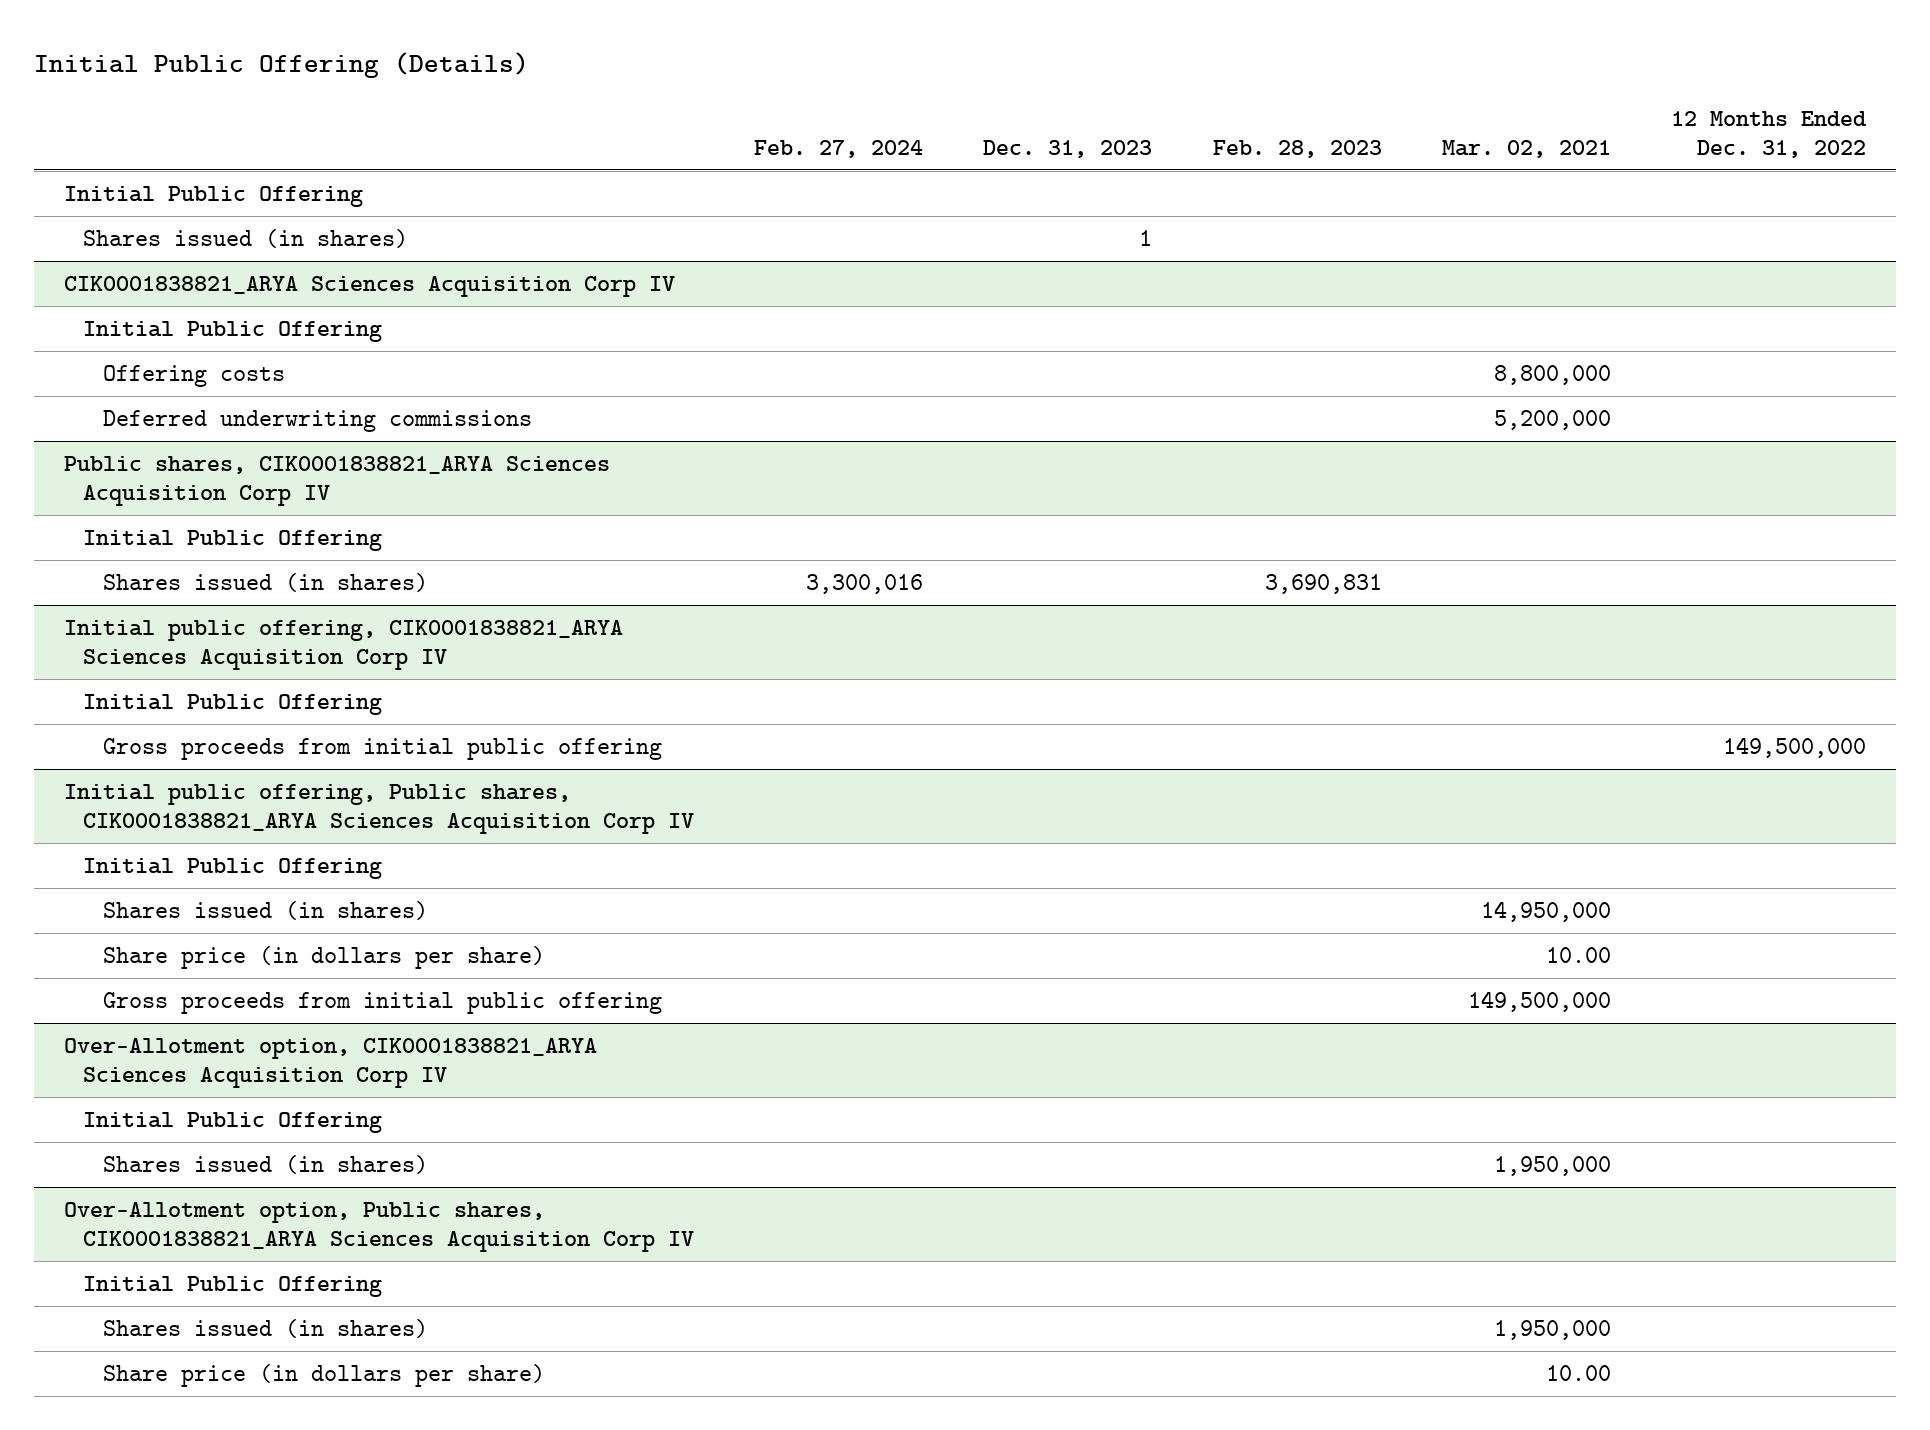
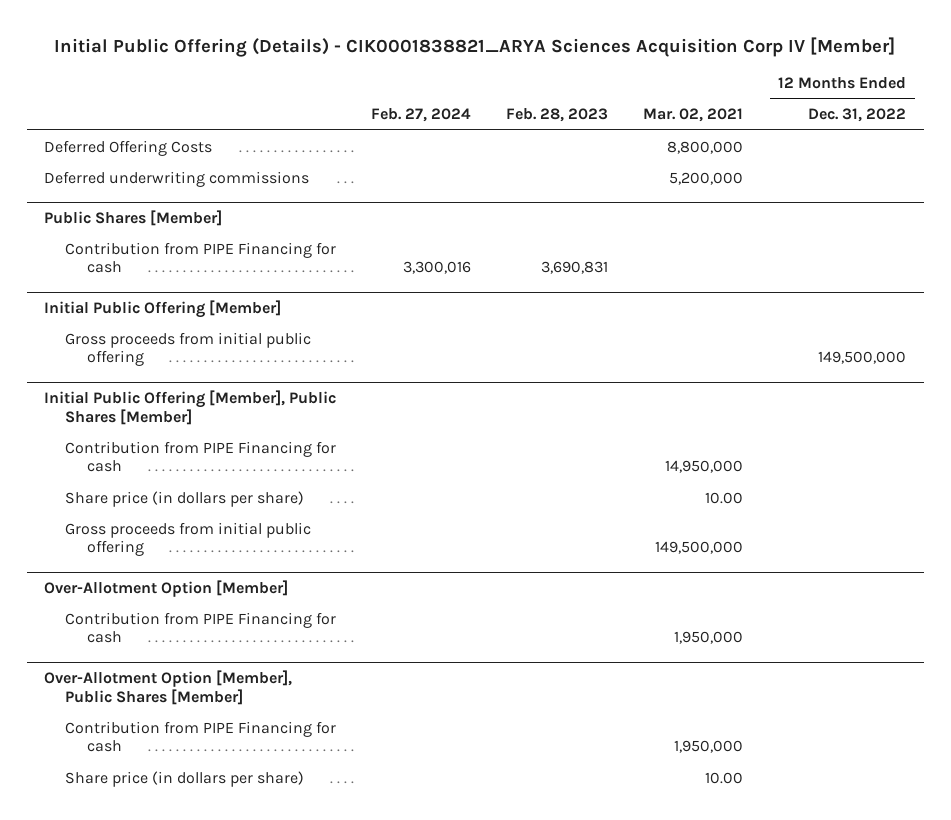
[34,51,530,78] Initial Public Offering (Details) -> [54,36,896,57] Initial Public Offering (Details) - CIK0001838821_ARYA Sciences Acquisition Corp IV [Member]
[983,139,1153,158] Dec. 31, 2023 -> none
[64,185,364,207] Initial Public Offering -> none
[83,228,409,248] Shares issued (in shares) -> none
[64,275,676,297] CIK0001838821_ARYA Sciences Acquisition Corp IV -> none
[83,320,383,342] Initial Public Offering -> none
[102,364,285,387] Offering costs -> [44,139,213,156] Deferred Offering Costs
[64,455,611,506] Public shares, CIK0001838821_ARYA Sciences Acquisition Corp IV -> none
[83,529,383,551] Initial Public Offering -> none
[64,619,624,670] Initial public offering, CIK0001838821_ARYA Sciences Acquisition Corp IV -> none
[83,693,383,715] Initial Public Offering -> none
none -> [44,209,223,226] Public Shares [Member]
[102,572,428,592] Shares issued (in shares) -> [65,241,337,274] Contribution from PIPE Financing for cash
none -> [44,299,282,318] Initial Public Offering [Member]
[64,783,695,834] Initial public offering, Public shares, CIK0001838821_ARYA Sciences Acquisition Corp IV -> none
[83,857,383,879] Initial Public Offering -> none
none -> [44,389,337,425] Initial Public Offering [Member], Public Shares [Member]
[102,900,428,920] Shares issued (in shares) -> [65,440,337,473] Contribution from PIPE Financing for cash
[64,1037,598,1088] Over-Allotment option, CIK0001838821_ARYA Sciences Acquisition Corp IV -> none
[83,1111,383,1133] Initial Public Offering -> none
[64,1201,695,1252] Over-Allotment option, Public shares, CIK0001838821_ARYA Sciences Acquisition Corp IV -> none
[83,1275,383,1297] Initial Public Offering -> none
none -> [44,579,289,597] Over-Allotment Option [Member]
[102,1154,428,1174] Shares issued (in shares) -> [65,611,337,644] Contribution from PIPE Financing for cash
none -> [44,669,293,705] Over-Allotment Option [Member], Public Shares [Member]
[102,1318,428,1338] Shares issued (in shares) -> [65,720,337,753] Contribution from PIPE Financing for cash

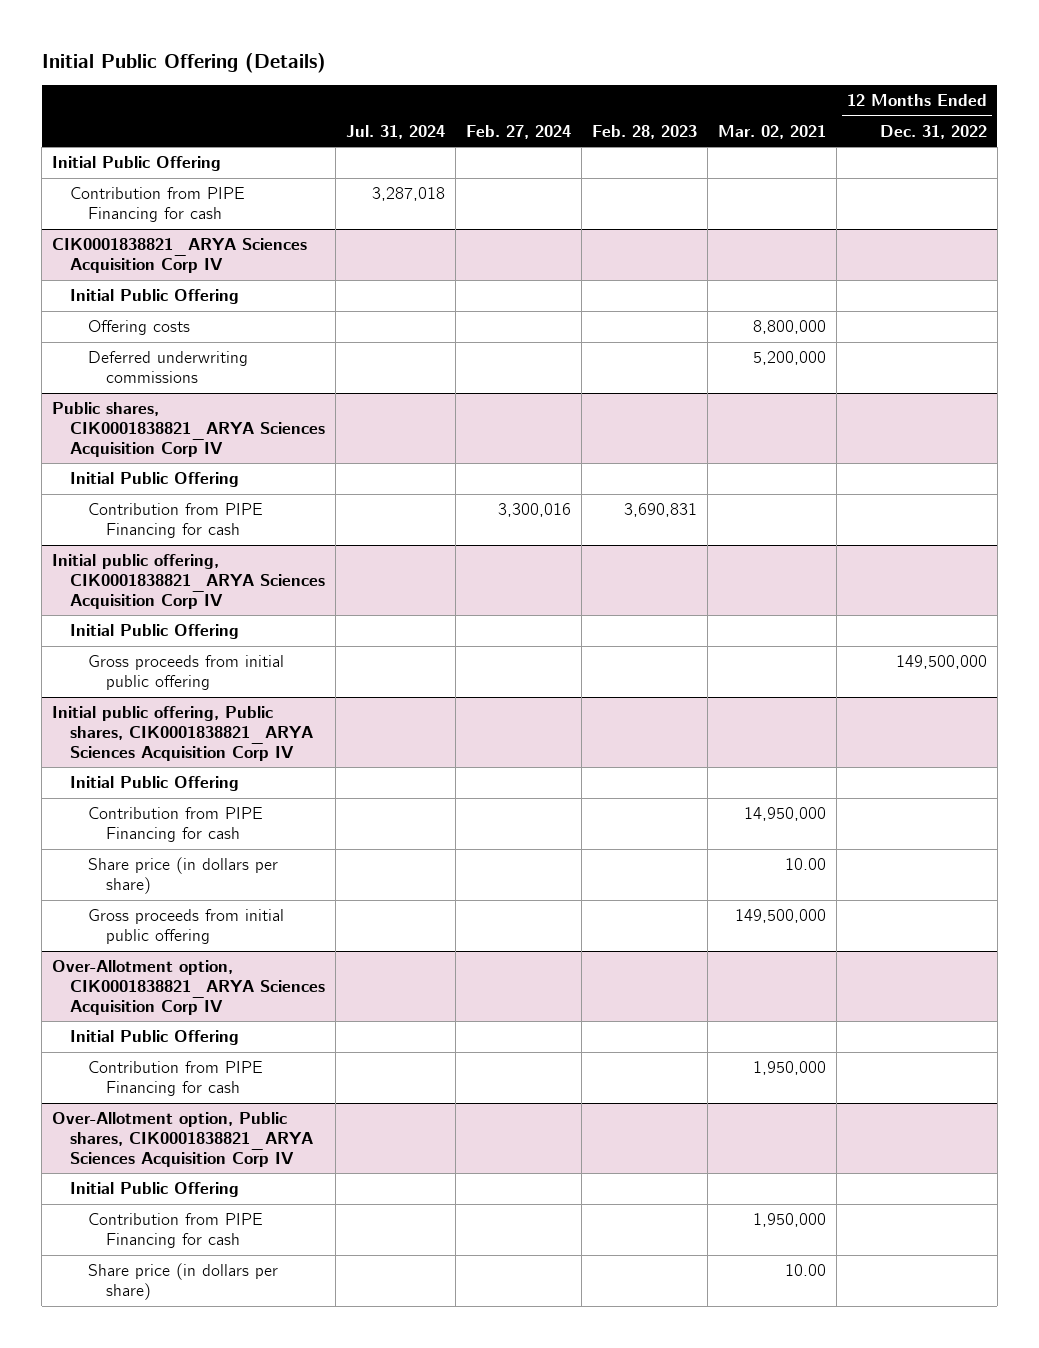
[54,36,896,57] Initial Public Offering (Details) - CIK0001838821_ARYA Sciences Acquisition Corp IV [Member] -> [41,53,326,74] Initial Public Offering (Details)
none -> [345,124,445,139] Jul. 31, 2024
none -> [52,156,222,172] Initial Public Offering
none -> [70,187,246,223] Contribution from PIPE Financing for cash
none -> [52,238,308,274] CIK0001838821_ARYA Sciences Acquisition Corp IV
none -> [70,289,240,305] Initial Public Offering
[44,139,213,156] Deferred Offering Costs -> [87,320,190,336] Offering costs
[44,209,223,226] Public Shares [Member] -> none
none -> [52,402,326,458] Public shares, CIK0001838821_ARYA Sciences Acquisition Corp IV
none -> [70,472,240,488] Initial Public Offering
[44,299,282,318] Initial Public Offering [Member] -> none
none -> [52,554,326,610] Initial public offering, CIK0001838821_ARYA Sciences Acquisition Corp IV
none -> [70,624,240,640] Initial Public Offering
[44,389,337,425] Initial Public Offering [Member], Public Shares [Member] -> none
none -> [52,706,314,762] Initial public offering, Public shares, CIK0001838821_ARYA Sciences Acquisition Corp IV
none -> [70,776,240,792] Initial Public Offering
[44,579,289,597] Over-Allotment Option [Member] -> none
none -> [52,960,326,1016] Over-Allotment option, CIK0001838821_ARYA Sciences Acquisition Corp IV
none -> [70,1030,240,1046] Initial Public Offering
[44,669,293,705] Over-Allotment Option [Member], Public Shares [Member] -> none
none -> [52,1112,314,1168] Over-Allotment option, Public shares, CIK0001838821_ARYA Sciences Acquisition Corp IV
none -> [70,1182,240,1198] Initial Public Offering

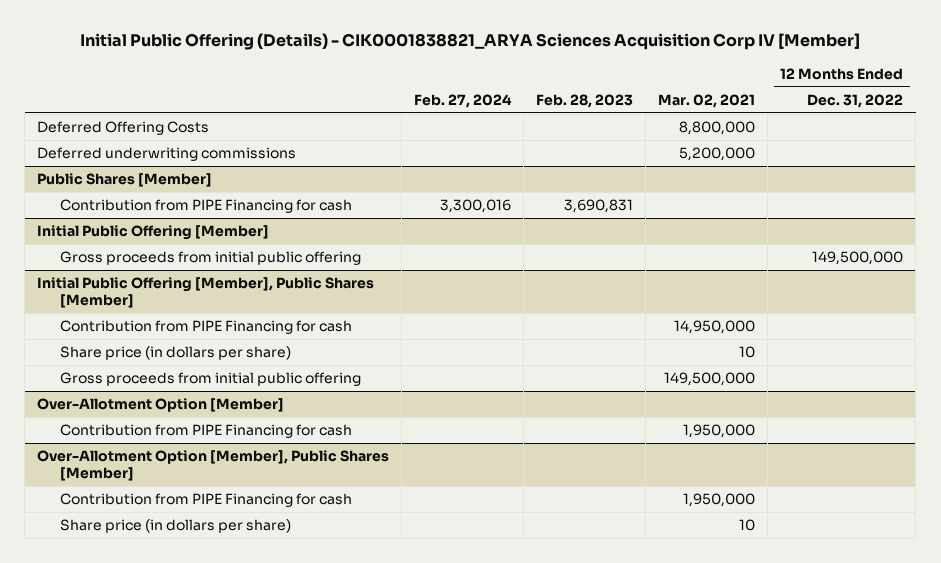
[41,53,326,74] Initial Public Offering (Details) -> [80,33,861,51] Initial Public Offering (Details) - CIK0001838821_ARYA Sciences Acquisition Corp IV [Member]
[345,124,445,139] Jul. 31, 2024 -> none
[52,156,222,172] Initial Public Offering -> none
[70,187,246,223] Contribution from PIPE Financing for cash -> none
[52,238,308,274] CIK0001838821_ARYA Sciences Acquisition Corp IV -> none
[70,289,240,305] Initial Public Offering -> none
[87,320,190,336] Offering costs -> [37,121,210,136] Deferred Offering Costs
[52,402,326,458] Public shares, CIK0001838821_ARYA Sciences Acquisition Corp IV -> none
[70,472,240,488] Initial Public Offering -> none
none -> [37,173,213,188] Public Shares [Member]
[52,554,326,610] Initial public offering, CIK0001838821_ARYA Sciences Acquisition Corp IV -> none
[70,624,240,640] Initial Public Offering -> none
none -> [37,225,270,241] Initial Public Offering [Member]
[52,706,314,762] Initial public offering, Public shares, CIK0001838821_ARYA Sciences Acquisition Corp IV -> none
[70,776,240,792] Initial Public Offering -> none
none -> [37,277,375,309] Initial Public Offering [Member], Public Shares [Member]
[784,858,826,871] 10.00 -> [739,346,756,359] 10
[52,960,326,1016] Over-Allotment option, CIK0001838821_ARYA Sciences Acquisition Corp IV -> none
[70,1030,240,1046] Initial Public Offering -> none
none -> [37,398,285,413] Over-Allotment Option [Member]
[52,1112,314,1168] Over-Allotment option, Public shares, CIK0001838821_ARYA Sciences Acquisition Corp IV -> none
[70,1182,240,1198] Initial Public Offering -> none
none -> [37,450,390,482] Over-Allotment Option [Member], Public Shares [Member]
[784,1264,826,1277] 10.00 -> [739,519,756,532] 10

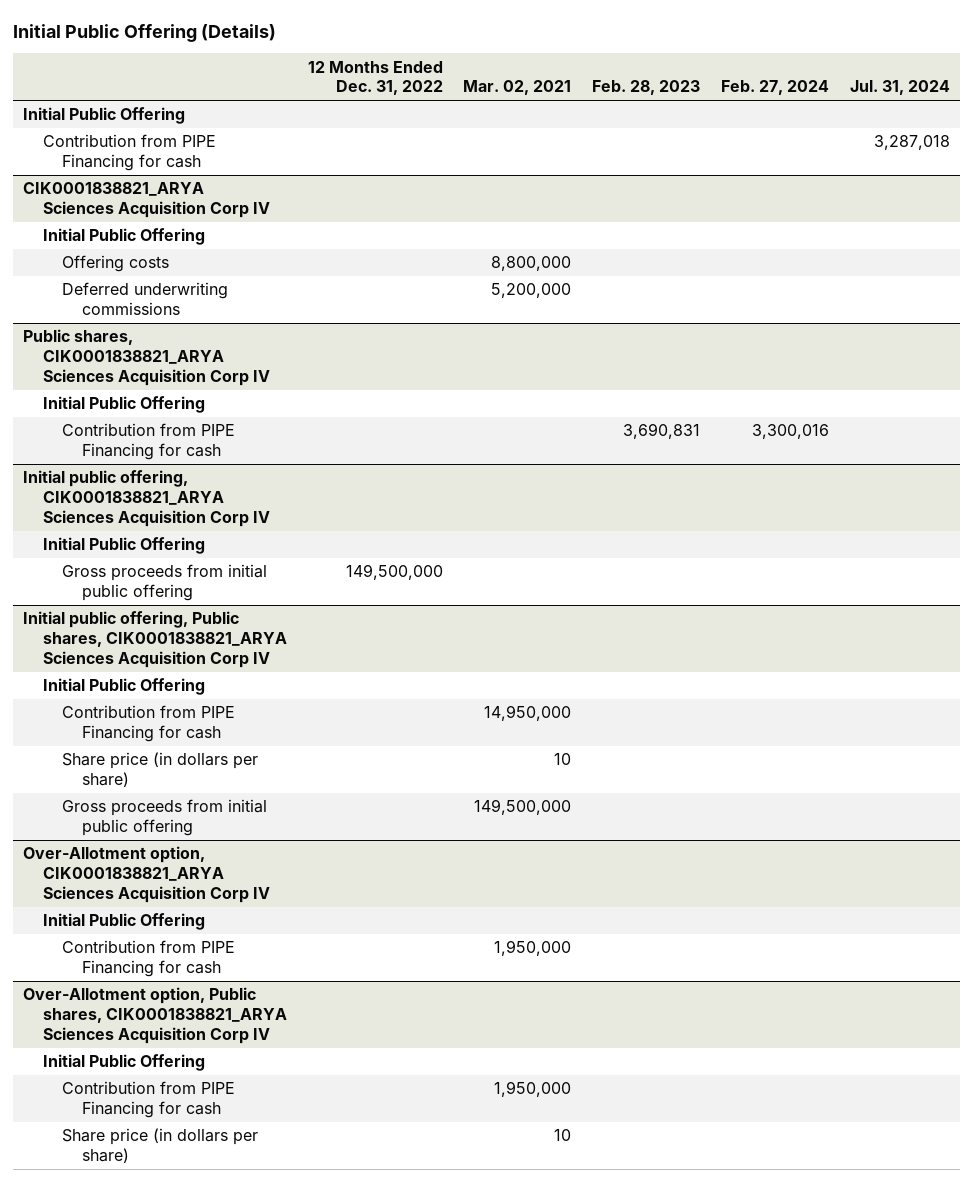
[80,33,861,51] Initial Public Offering (Details) - CIK0001838821_ARYA Sciences Acquisition Corp IV [Member] -> [12,23,276,42] Initial Public Offering (Details)
none -> [849,80,950,96] Jul. 31, 2024
none -> [23,107,186,125] Initial Public Offering
none -> [42,134,216,172] Contribution from PIPE Financing for cash
none -> [23,182,270,219] CIK0001838821_ARYA Sciences Acquisition Corp IV
none -> [42,228,205,246] Initial Public Offering
[37,121,210,136] Deferred Offering Costs -> [62,255,170,273] Offering costs
[37,173,213,188] Public Shares [Member] -> none
none -> [23,329,270,386] Public shares, CIK0001838821_ARYA Sciences Acquisition Corp IV
none -> [42,396,205,414] Initial Public Offering
[37,225,270,241] Initial Public Offering [Member] -> none
none -> [23,470,270,527] Initial public offering, CIK0001838821_ARYA Sciences Acquisition Corp IV
none -> [42,537,205,555] Initial Public Offering
[37,277,375,309] Initial Public Offering [Member], Public Shares [Member] -> none
none -> [23,611,287,668] Initial public offering, Public shares, CIK0001838821_ARYA Sciences Acquisition Corp IV
none -> [42,678,205,696] Initial Public Offering
[37,398,285,413] Over-Allotment Option [Member] -> none
none -> [23,846,270,903] Over-Allotment option, CIK0001838821_ARYA Sciences Acquisition Corp IV
none -> [42,913,205,931] Initial Public Offering
[37,450,390,482] Over-Allotment Option [Member], Public Shares [Member] -> none
none -> [23,987,287,1044] Over-Allotment option, Public shares, CIK0001838821_ARYA Sciences Acquisition Corp IV
none -> [42,1054,205,1072] Initial Public Offering

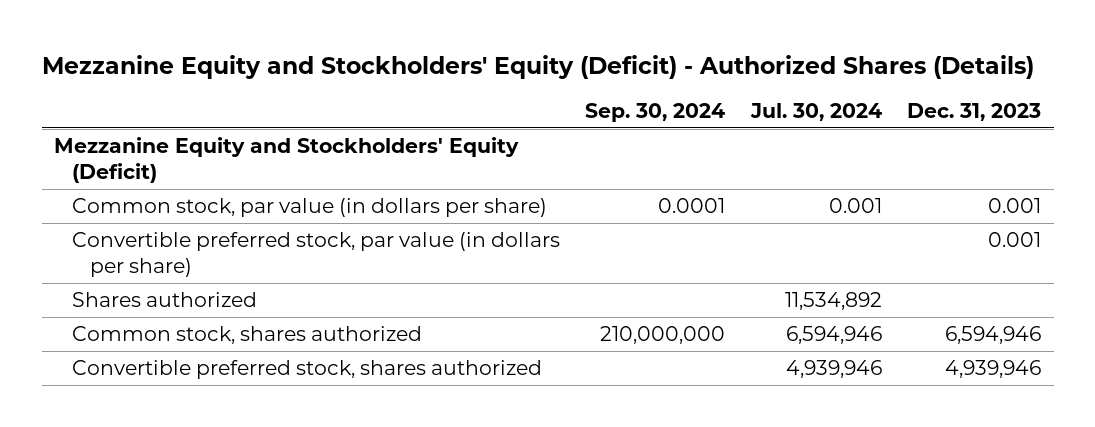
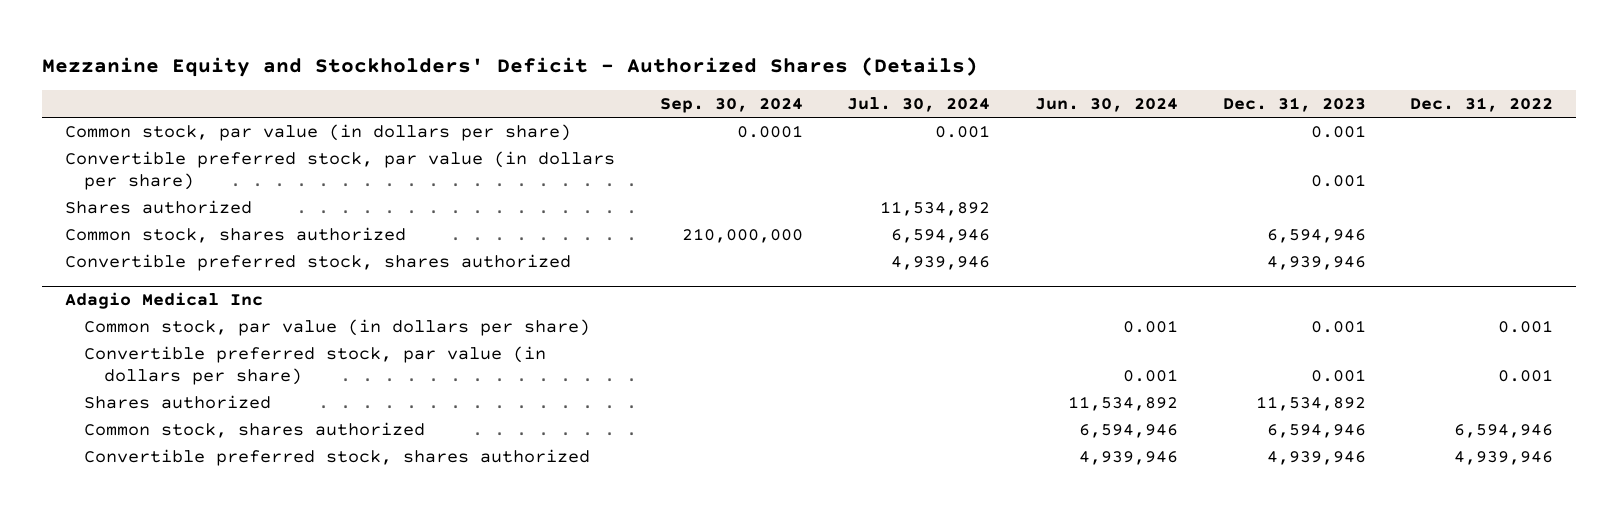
[41,54,1034,79] Mezzanine Equity and Stockholders' Equity (Deficit) - Authorized Shares (Details) -> [42,56,979,77] Mezzanine Equity and Stockholders' Deficit - Authorized Shares (Details)
none -> [1034,98,1178,113] Jun. 30, 2024
none -> [1410,97,1554,113] Dec. 31, 2022
[54,137,520,184] Mezzanine Equity and Stockholders' Equity (Deficit) -> none
none -> [64,292,263,310] Adagio Medical Inc
none -> [84,319,591,337] Common stock, par value (in dollars per share)
none -> [84,346,547,386] Convertible preferred stock, par value (in dollars per share)
none -> [84,395,272,410] Shares authorized
none -> [84,422,426,439] Common stock, shares authorized
none -> [84,449,591,467] Convertible preferred stock, shares authorized

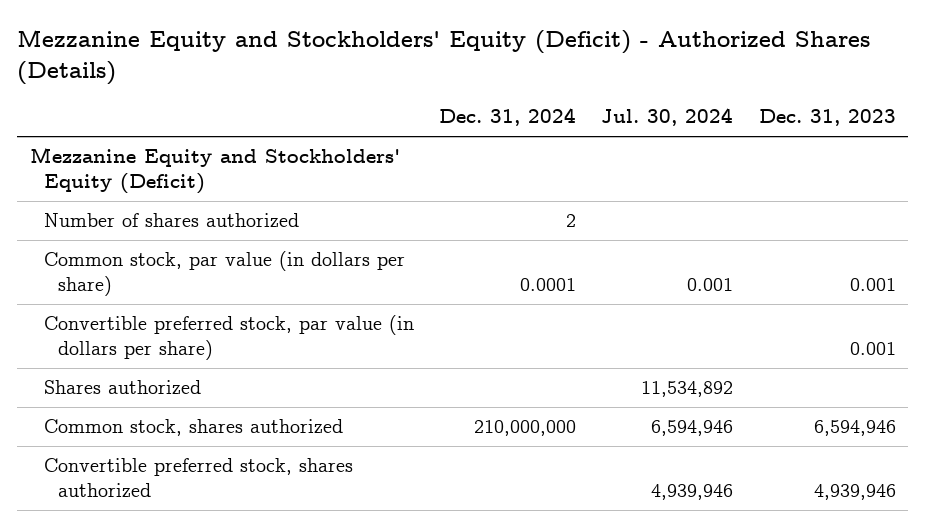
[42,56,979,77] Mezzanine Equity and Stockholders' Deficit - Authorized Shares (Details) -> [17,30,871,85] Mezzanine Equity and Stockholders' Equity (Deficit) - Authorized Shares (Details)
[659,98,803,114] Sep. 30, 2024 -> none
[1034,98,1178,113] Jun. 30, 2024 -> none
[1410,97,1554,113] Dec. 31, 2022 -> none
none -> [439,108,577,127] Dec. 31, 2024
none -> [29,147,400,195] Mezzanine Equity and Stockholders' Equity (Deficit)
none -> [43,213,299,229] Number of shares authorized
[64,292,263,310] Adagio Medical Inc -> none
[84,319,591,337] Common stock, par value (in dollars per share) -> none
[84,346,547,386] Convertible preferred stock, par value (in dollars per share) -> none
[84,395,272,410] Shares authorized -> none
[84,422,426,439] Common stock, shares authorized -> none
[84,449,591,467] Convertible preferred stock, shares authorized -> none

